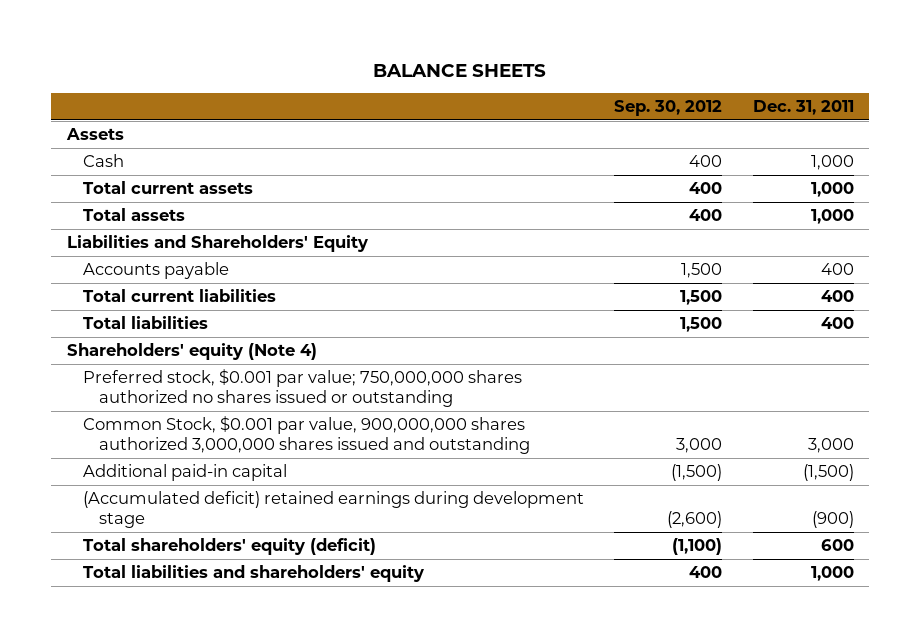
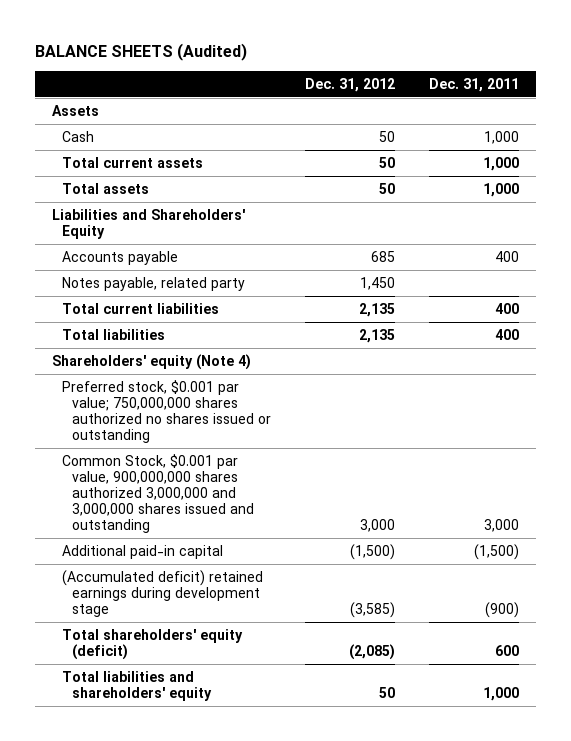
[373,63,547,77] BALANCE SHEETS -> [35,42,248,61] BALANCE SHEETS (Audited)
[614,100,723,117] Sep. 30, 2012 -> none
none -> [305,77,396,92] Dec. 31, 2012
none -> [62,276,246,291] Notes payable, related party
[82,416,530,454] Common Stock, $0.001 par value, 900,000,000 shares authorized 3,000,000 shares issued and outstanding -> [62,453,255,534] Common Stock, $0.001 par value, 900,000,000 shares authorized 3,000,000 and 3,000,000 shares issued and outstanding

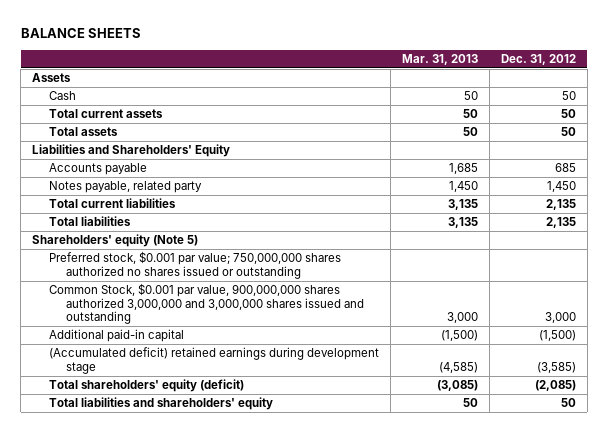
[35,42,248,61] BALANCE SHEETS (Audited) -> [20,28,141,39] BALANCE SHEETS
[429,77,520,92] Dec. 31, 2011 -> none
none -> [401,54,478,66] Mar. 31, 2013
[52,353,252,370] Shareholders' equity (Note 4) -> [32,234,199,248] Shareholders' equity (Note 5)

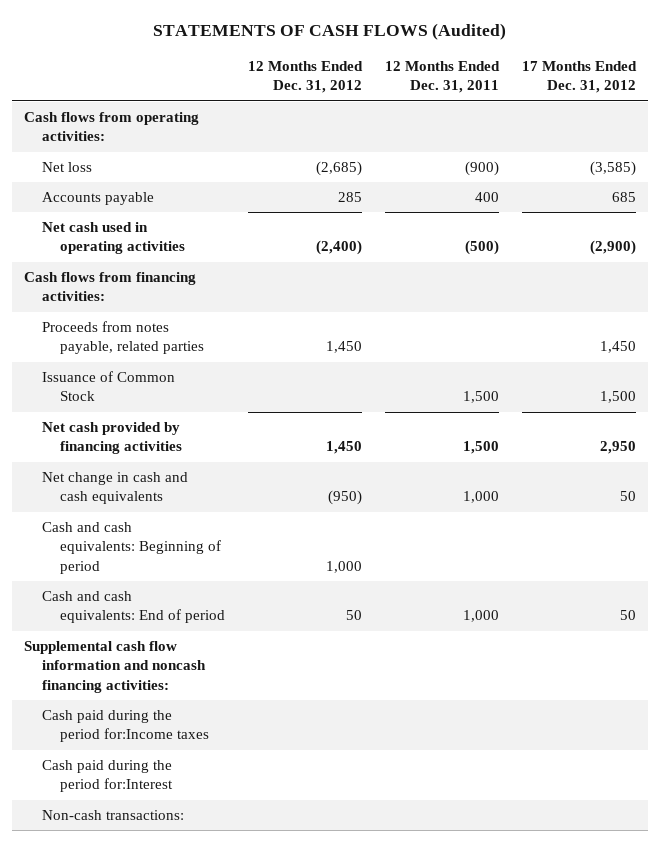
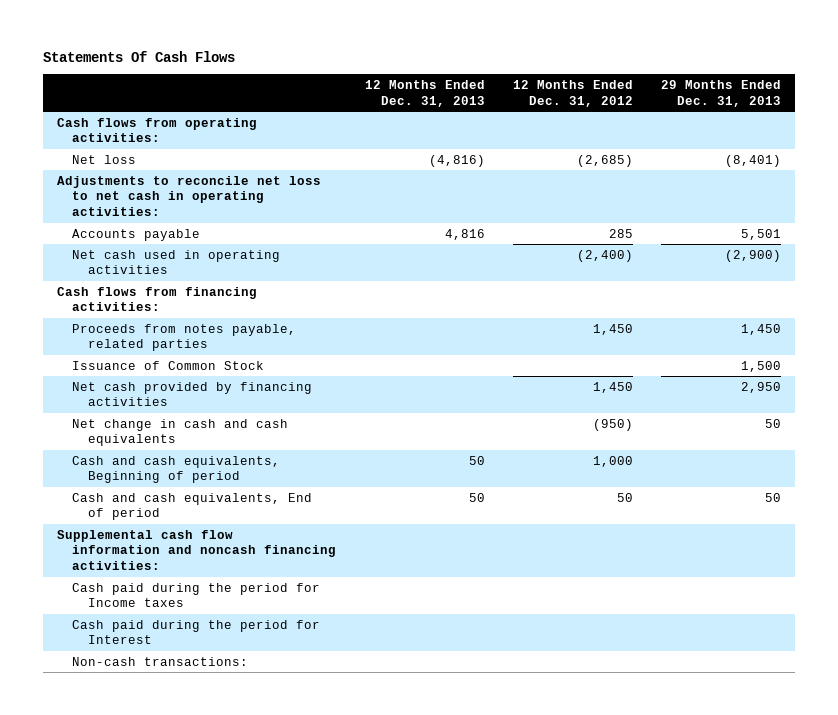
[153,22,507,40] STATEMENTS OF CASH FLOWS (Audited) -> [42,50,235,62] Statements Of Cash Flows
[385,61,501,94] 12 Months Ended Dec. 31, 2011 -> none
[522,61,638,94] 17 Months Ended Dec. 31, 2012 -> none
none -> [364,79,485,107] 12 Months Ended Dec. 31, 2013
none -> [661,79,782,107] 29 Months Ended Dec. 31, 2013
none -> [56,175,321,217] Adjustments to reconcile net loss to net cash in operating activities:
[41,522,221,574] Cash and cash equivalents: Beginning of period -> [72,455,281,484] Cash and cash equivalents, Beginning of period
[41,591,225,624] Cash and cash equivalents: End of period -> [72,492,313,521] Cash and cash equivalents, End of period
[41,710,209,743] Cash paid during the period for:Income taxes -> [72,582,321,608] Cash paid during the period for Income taxes
[41,760,173,793] Cash paid during the period for:Interest -> [72,619,321,645] Cash paid during the period for Interest

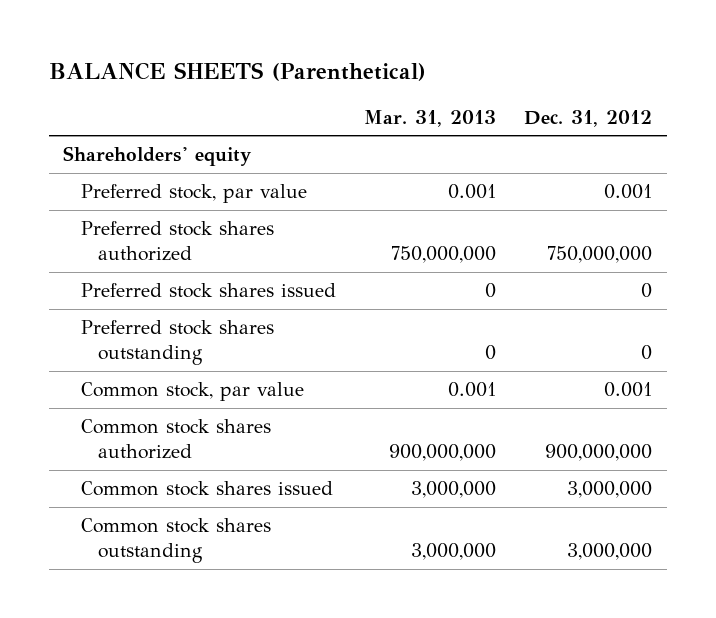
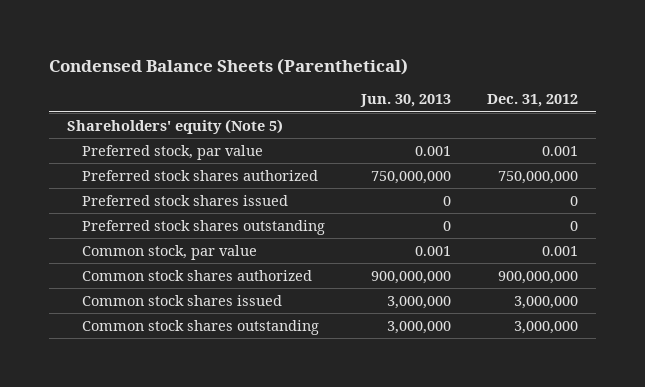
[49,62,427,82] BALANCE SHEETS (Parenthetical) -> [48,57,408,75] Condensed Balance Sheets (Parenthetical)
[364,109,497,127] Mar. 31, 2013 -> none
none -> [359,94,451,108] Jun. 30, 2013
[63,145,253,166] Shareholders' equity -> [66,118,283,134] Shareholders' equity (Note 5)

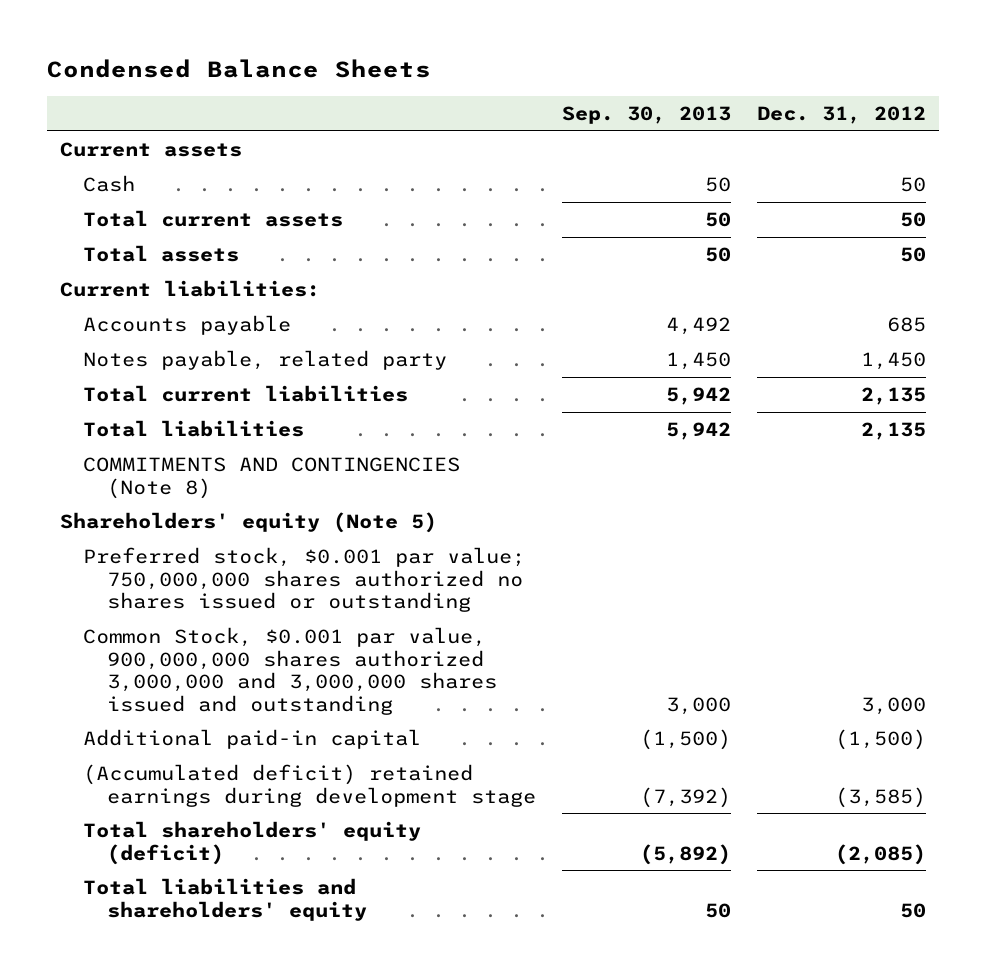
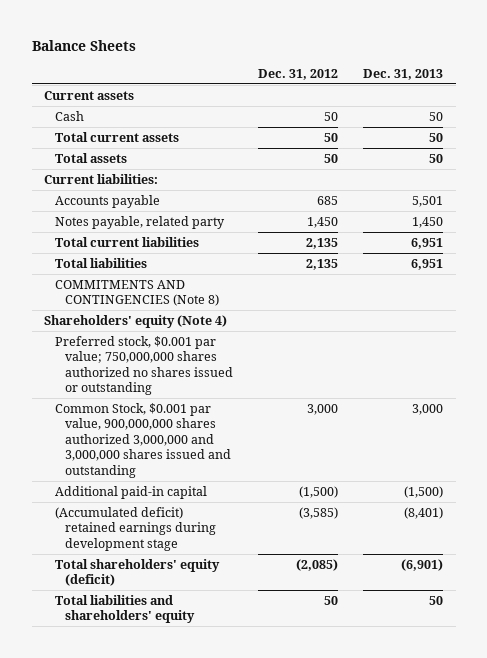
[46,58,431,78] Condensed Balance Sheets -> [31,39,136,51] Balance Sheets
[561,106,731,125] Sep. 30, 2013 -> none
none -> [363,68,444,80] Dec. 31, 2013
[60,512,438,534] Shareholders' equity (Note 5) -> [44,314,228,328] Shareholders' equity (Note 4)

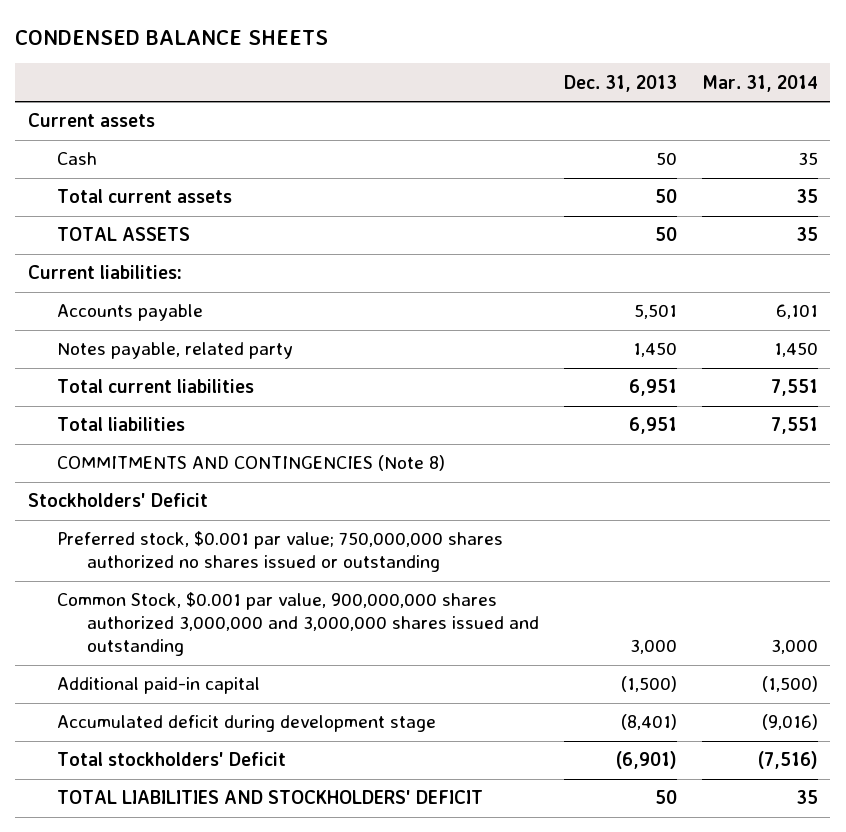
[31,39,136,51] Balance Sheets -> [15,29,329,45] CONDENSED BALANCE SHEETS
[258,68,339,80] Dec. 31, 2012 -> none
none -> [701,74,818,92] Mar. 31, 2014
[54,152,127,163] Total assets -> [57,227,191,242] TOTAL ASSETS
[44,314,228,328] Shareholders' equity (Note 4) -> [28,493,209,508] Stockholders' Deficit
[54,506,216,551] (Accumulated deficit) retained earnings during development stage -> [57,715,437,733] Accumulated deficit during development stage
[54,558,220,587] Total shareholders' equity (deficit) -> [57,752,287,767] Total stockholders' Deficit
[54,594,195,624] Total liabilities and shareholders' equity -> [57,790,484,805] TOTAL LIABILITIES AND STOCKHOLDERS' DEFICIT

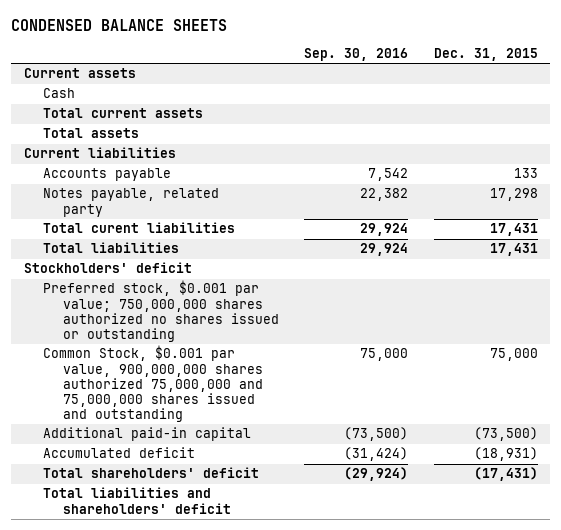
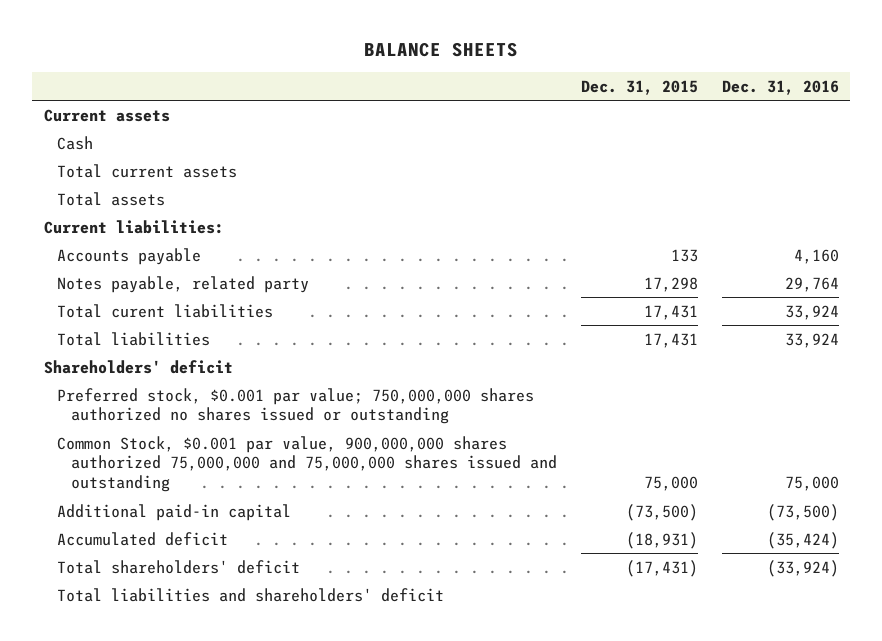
[11,18,228,31] CONDENSED BALANCE SHEETS -> [364,42,519,58] BALANCE SHEETS
[304,47,409,61] Sep. 30, 2016 -> none
none -> [721,79,839,95] Dec. 31, 2016
[23,147,176,159] Current liabilities -> [43,219,224,234] Current liabilities:
[23,262,192,274] Stockholders' deficit -> [43,359,233,374] Shareholders' deficit

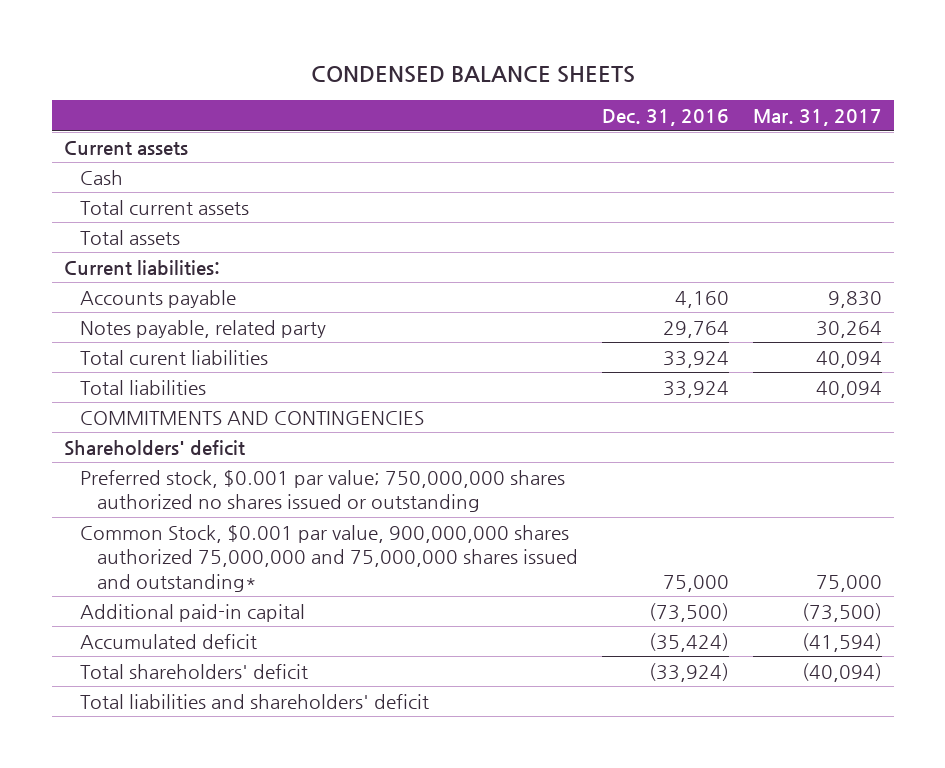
[364,42,519,58] BALANCE SHEETS -> [310,66,635,84] CONDENSED BALANCE SHEETS
[580,79,698,95] Dec. 31, 2015 -> none
none -> [752,109,882,127] Mar. 31, 2017
none -> [80,410,425,425] COMMITMENTS AND CONTINGENCIES
[57,435,558,493] Common Stock, $0.001 par value, 900,000,000 shares authorized 75,000,000 and 75,000,000 shares issued and outstanding -> [80,524,579,592] Common Stock, $0.001 par value, 900,000,000 shares authorized 75,000,000 and 75,000,000 shares issued and outstanding*

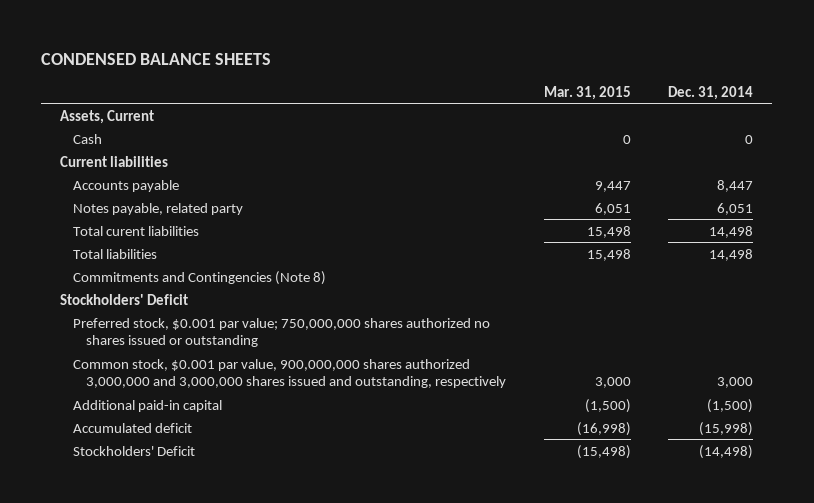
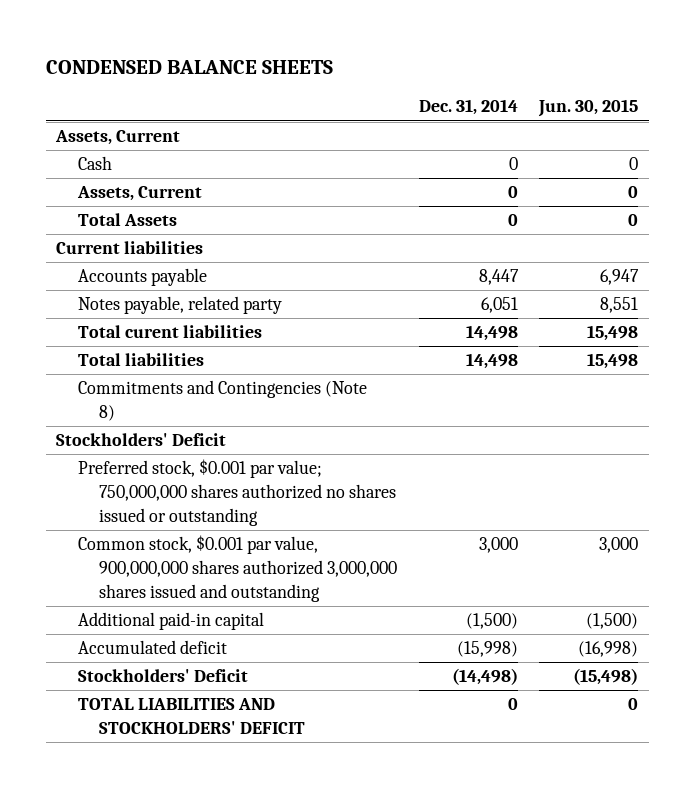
[543,85,631,100] Mar. 31, 2015 -> none
none -> [538,99,639,118] Jun. 30, 2015
none -> [76,186,202,202] Assets, Current
none -> [77,213,177,227] Total Assets
[72,358,506,389] Common stock, $0.001 par value, 900,000,000 shares authorized 3,000,000 and 3,000,000 shares issued and outstanding, respectively -> [77,535,397,602] Common stock, $0.001 par value, 900,000,000 shares authorized 3,000,000 shares issued and outstanding
none -> [77,698,305,735] TOTAL LIABILITIES AND STOCKHOLDERS' DEFICIT

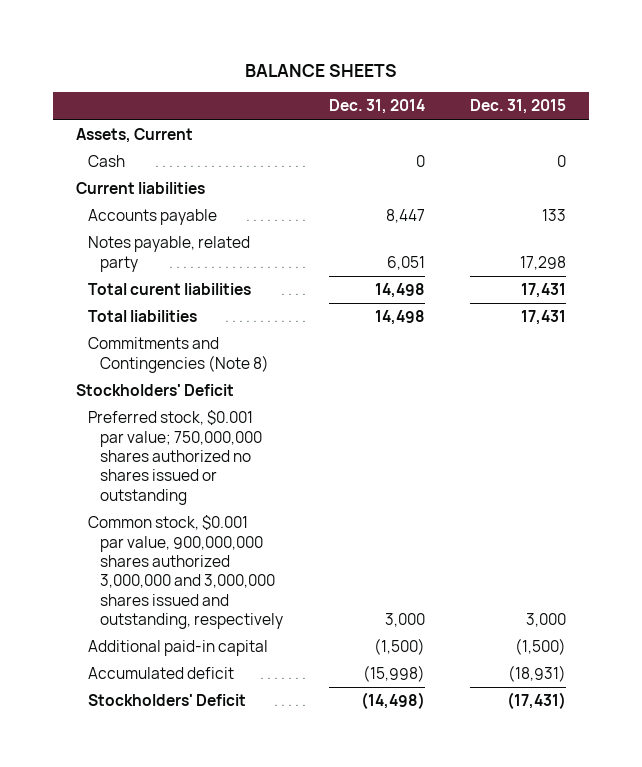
[45,59,333,74] CONDENSED BALANCE SHEETS -> [245,63,398,77] BALANCE SHEETS
[538,99,639,118] Jun. 30, 2015 -> none
none -> [470,99,567,115] Dec. 31, 2015
[76,186,202,202] Assets, Current -> none
[77,213,177,227] Total Assets -> none
[77,535,397,602] Common stock, $0.001 par value, 900,000,000 shares authorized 3,000,000 shares issued and outstanding -> [87,515,283,629] Common stock, $0.001 par value, 900,000,000 shares authorized 3,000,000 and 3,000,000 shares issued and outstanding, respectively
[77,698,305,735] TOTAL LIABILITIES AND STOCKHOLDERS' DEFICIT -> none

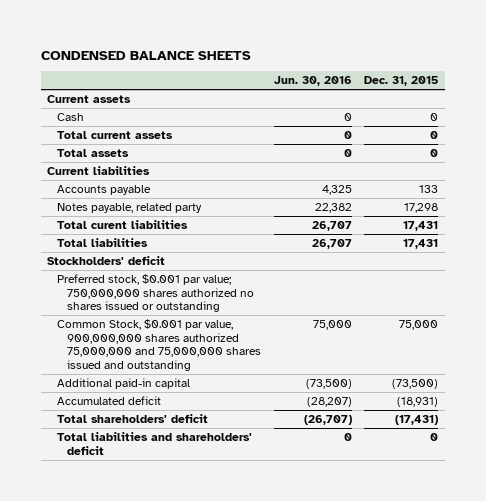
[245,63,398,77] BALANCE SHEETS -> [41,50,252,60] CONDENSED BALANCE SHEETS
[328,99,425,115] Dec. 31, 2014 -> none
none -> [273,76,352,87] Jun. 30, 2016
[75,128,193,144] Assets, Current -> [47,95,132,104] Current assets
none -> [57,131,174,140] Total current assets
none -> [57,149,130,158] Total assets
[87,337,269,373] Commitments and Contingencies (Note 8) -> none
[75,384,234,397] Stockholders' Deficit -> [47,256,166,266] Stockholders' deficit
[87,515,283,629] Common stock, $0.001 par value, 900,000,000 shares authorized 3,000,000 and 3,000,000 shares issued and outstanding, respectively -> [57,319,262,371] Common Stock, $0.001 par value, 900,000,000 shares authorized 75,000,000 and 75,000,000 shares issued and outstanding
[526,612,567,627] 3,000 -> [399,320,439,331] 75,000
[515,638,567,656] (1,500) -> [392,379,439,390] (73,500)
[87,694,246,707] Stockholders' Deficit -> [57,414,209,424] Total shareholders' deficit
none -> [57,432,253,455] Total liabilities and shareholders' deficit

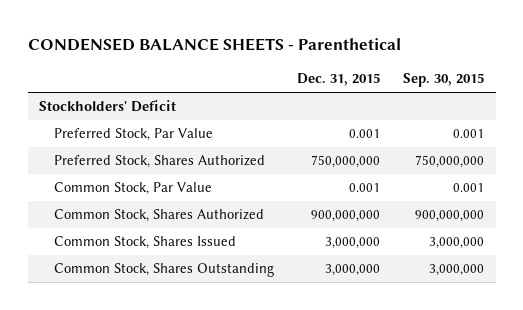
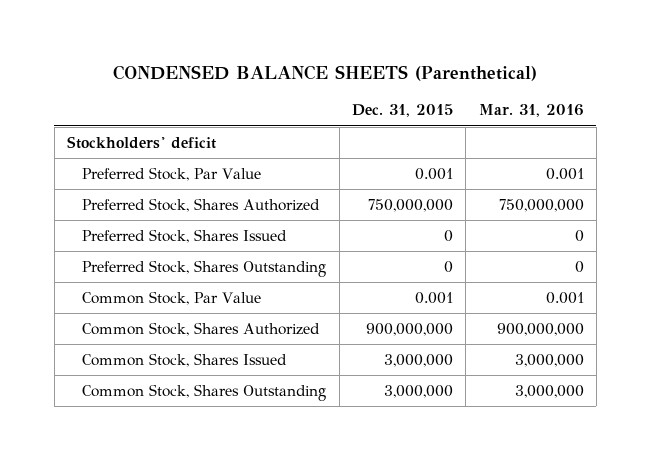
[27,38,401,52] CONDENSED BALANCE SHEETS - Parenthetical -> [113,64,538,81] CONDENSED BALANCE SHEETS (Parenthetical)
[403,73,485,88] Sep. 30, 2015 -> none
none -> [478,104,584,118] Mar. 31, 2016
[39,100,177,113] Stockholders' Deficit -> [66,136,216,150] Stockholders' deficit
none -> [82,229,288,244] Preferred Stock, Shares Issued
none -> [82,260,327,278] Preferred Stock, Shares Outstanding

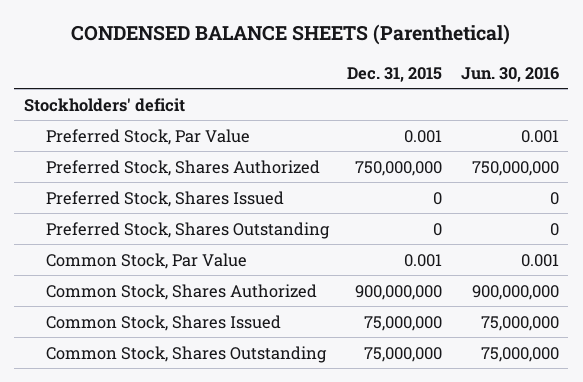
[478,104,584,118] Mar. 31, 2016 -> none
none -> [460,66,559,82] Jun. 30, 2016
[384,354,454,368] 3,000,000 -> [364,315,443,331] 75,000,000
[384,385,454,399] 3,000,000 -> [364,346,443,362] 75,000,000

